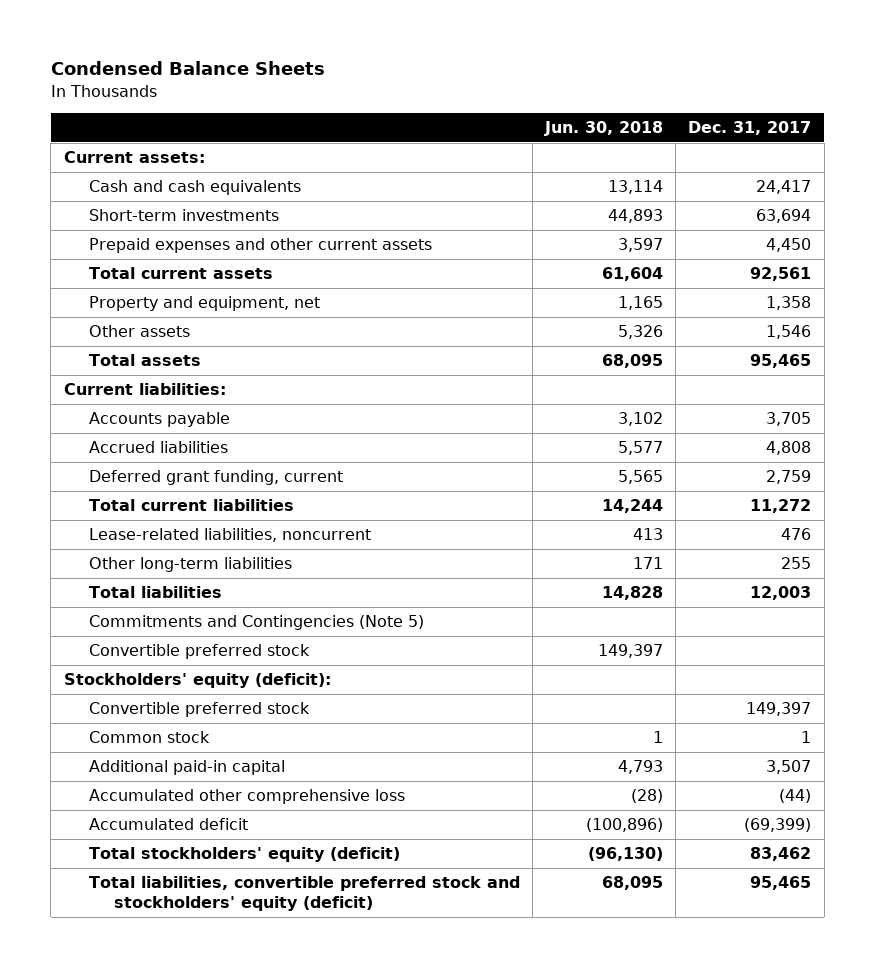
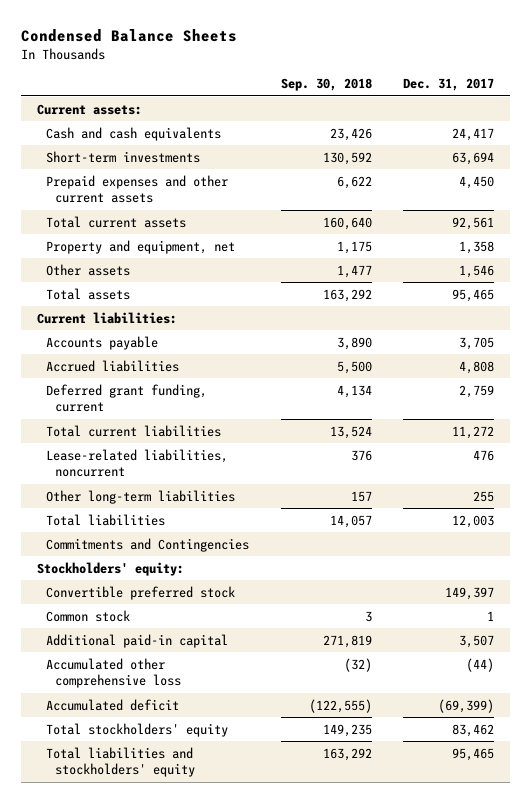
[544,120,664,136] Jun. 30, 2018 -> none
none -> [280,78,372,92] Sep. 30, 2018
[88,644,310,660] Convertible preferred stock -> none
[88,615,424,631] Commitments and Contingencies (Note 5) -> [46,537,250,552] Commitments and Contingencies
[63,673,331,689] Stockholders' equity (deficit): -> [36,561,184,576] Stockholders' equity:
[88,847,400,863] Total stockholders' equity (deficit) -> [46,722,229,737] Total stockholders' equity
[88,876,520,912] Total liabilities, convertible preferred stock and stockholders' equity (deficit) -> [46,746,196,778] Total liabilities and stockholders' equity

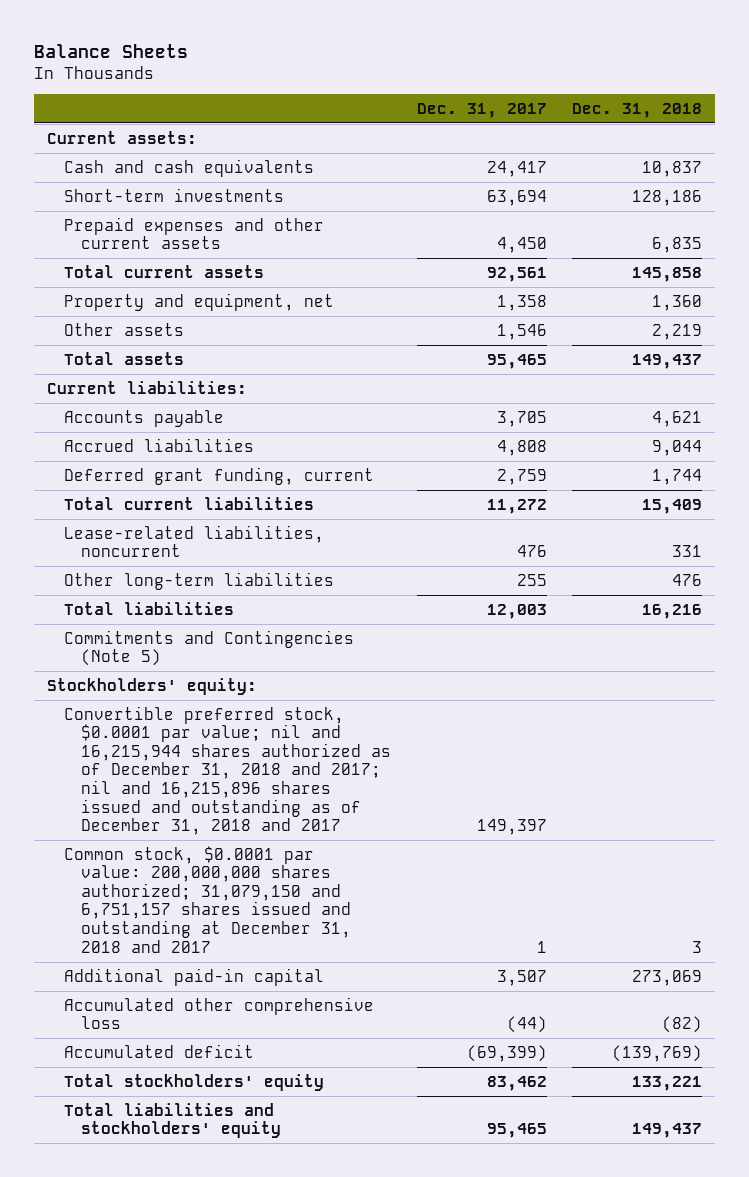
[21,29,238,43] Condensed Balance Sheets -> [34,44,189,59] Balance Sheets
[280,78,372,92] Sep. 30, 2018 -> none
none -> [572,102,703,118] Dec. 31, 2018
[46,537,250,552] Commitments and Contingencies -> [63,629,354,667] Commitments and Contingencies (Note 5)
[46,585,236,600] Convertible preferred stock -> [63,705,391,836] Convertible preferred stock, $0.0001 par value; nil and 16,215,944 shares authorized as of December 31, 2018 and 2017; nil and 16,215,896 shares issued and outstanding as of December 31, 2018 and 2017
[46,609,131,622] Common stock -> [63,845,351,953] Common stock, $0.0001 par value: 200,000,000 shares authorized; 31,079,150 and 6,751,157 shares issued and outstanding at December 31, 2018 and 2017

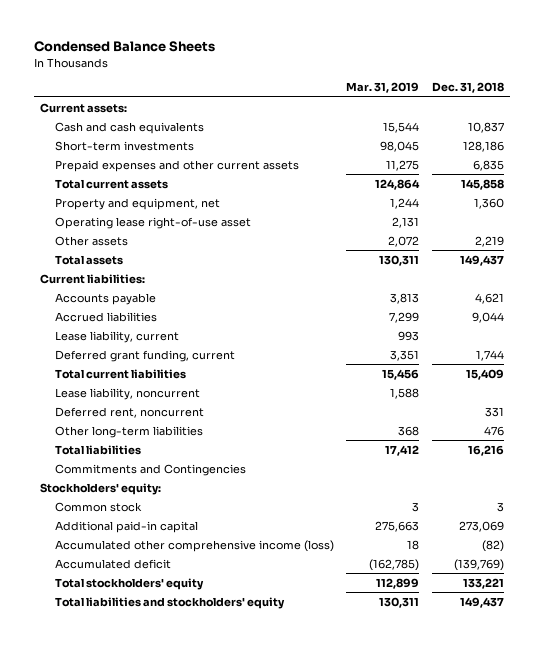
[34,44,189,59] Balance Sheets -> [34,41,216,53] Condensed Balance Sheets
[416,102,547,118] Dec. 31, 2017 -> none
none -> [346,82,420,94] Mar. 31, 2019
none -> [54,216,251,229] Operating lease right-of-use asset
none -> [54,330,179,343] Lease liability, current
none -> [54,387,200,400] Lease liability, noncurrent
[63,524,324,558] Lease-related liabilities, noncurrent -> [54,406,204,418] Deferred rent, noncurrent
[63,629,354,667] Commitments and Contingencies (Note 5) -> [54,463,246,476] Commitments and Contingencies
[63,705,391,836] Convertible preferred stock, $0.0001 par value; nil and 16,215,944 shares authorized as of December 31, 2018 and 2017; nil and 16,215,896 shares issued and outstanding as of December 31, 2018 and 2017 -> none
[63,845,351,953] Common stock, $0.0001 par value: 200,000,000 shares authorized; 31,079,150 and 6,751,157 shares issued and outstanding at December 31, 2018 and 2017 -> [54,501,142,512] Common stock
[63,996,374,1030] Accumulated other comprehensive loss -> [54,539,334,552] Accumulated other comprehensive income (loss)

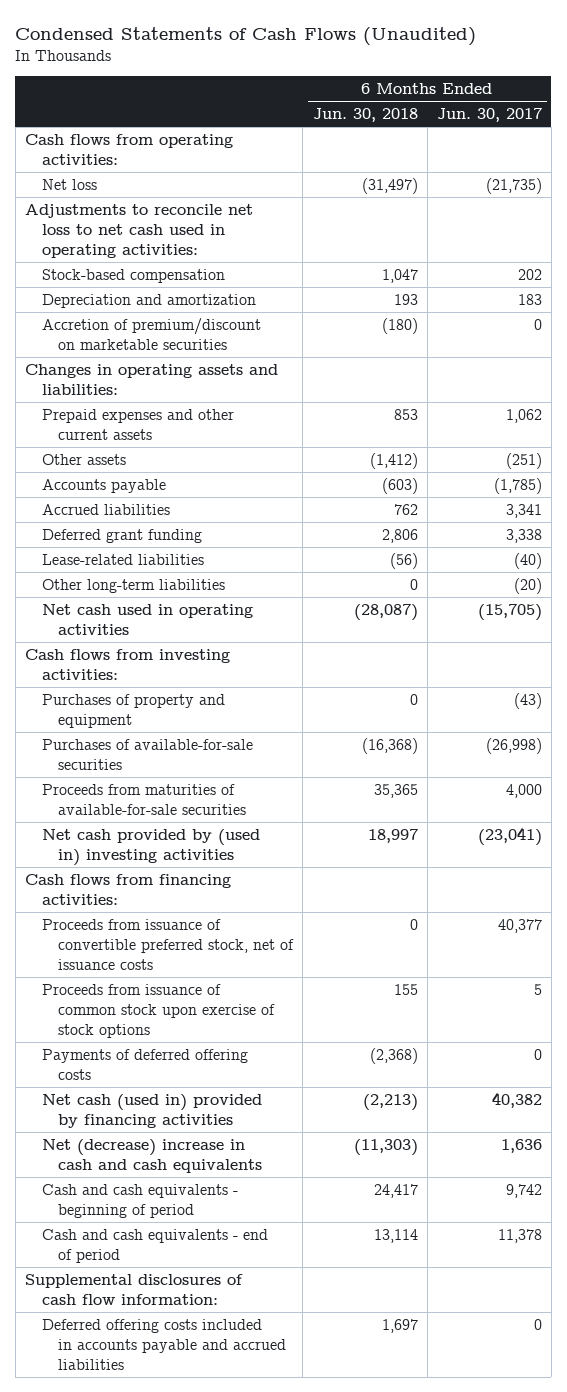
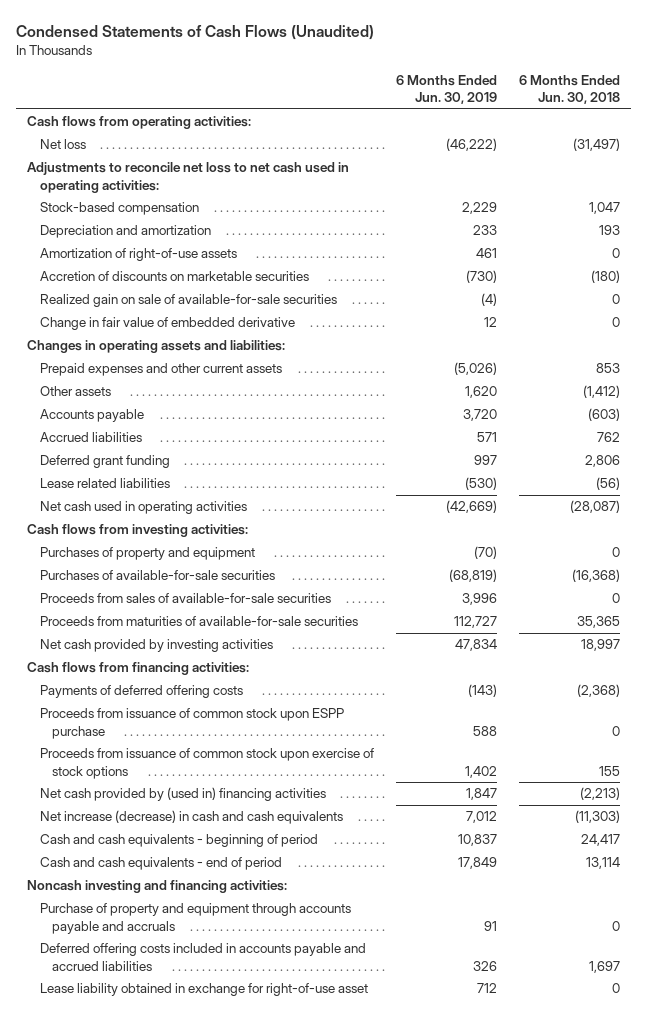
[436,108,542,123] Jun. 30, 2017 -> none
none -> [395,74,497,105] 6 Months Ended Jun. 30, 2019
none -> [39,248,237,262] Amortization of right-of-use assets
[41,317,261,350] Accretion of premium/discount on marketable securities -> [39,271,309,282] Accretion of discounts on marketable securities
none -> [39,294,337,308] Realized gain on sale of available-for-sale securities
none -> [39,317,295,331] Change in fair value of embedded derivative
[41,578,225,593] Other long-term liabilities -> none
[41,553,204,565] Lease-related liabilities -> [39,478,170,489] Lease related liabilities
none -> [39,593,331,604] Proceeds from sales of available-for-sale securities
[41,828,260,866] Net cash provided by (used in) investing activities -> [39,639,273,653] Net cash provided by investing activities
[41,918,295,971] Proceeds from issuance of convertible preferred stock, net of issuance costs -> none
none -> [39,708,344,739] Proceeds from issuance of common stock upon ESPP purchase
[41,983,276,1039] Proceeds from issuance of common stock upon exercise of stock options -> [39,748,374,779] Proceeds from issuance of common stock upon exercise of stock options
[41,1093,262,1128] Net cash (used in) provided by financing activities -> [39,787,326,802] Net cash provided by (used in) financing activities
[41,1138,263,1173] Net (decrease) increase in cash and cash equivalents -> [39,810,343,825] Net increase (decrease) in cash and cash equivalents
[24,1273,243,1305] Supplemental disclosures of cash flow information: -> none
none -> [26,880,287,894] Noncash investing and financing activities:
none -> [39,903,351,934] Purchase of property and equipment through accounts payable and accruals
none -> [39,983,368,997] Lease liability obtained in exchange for right-of-use asset

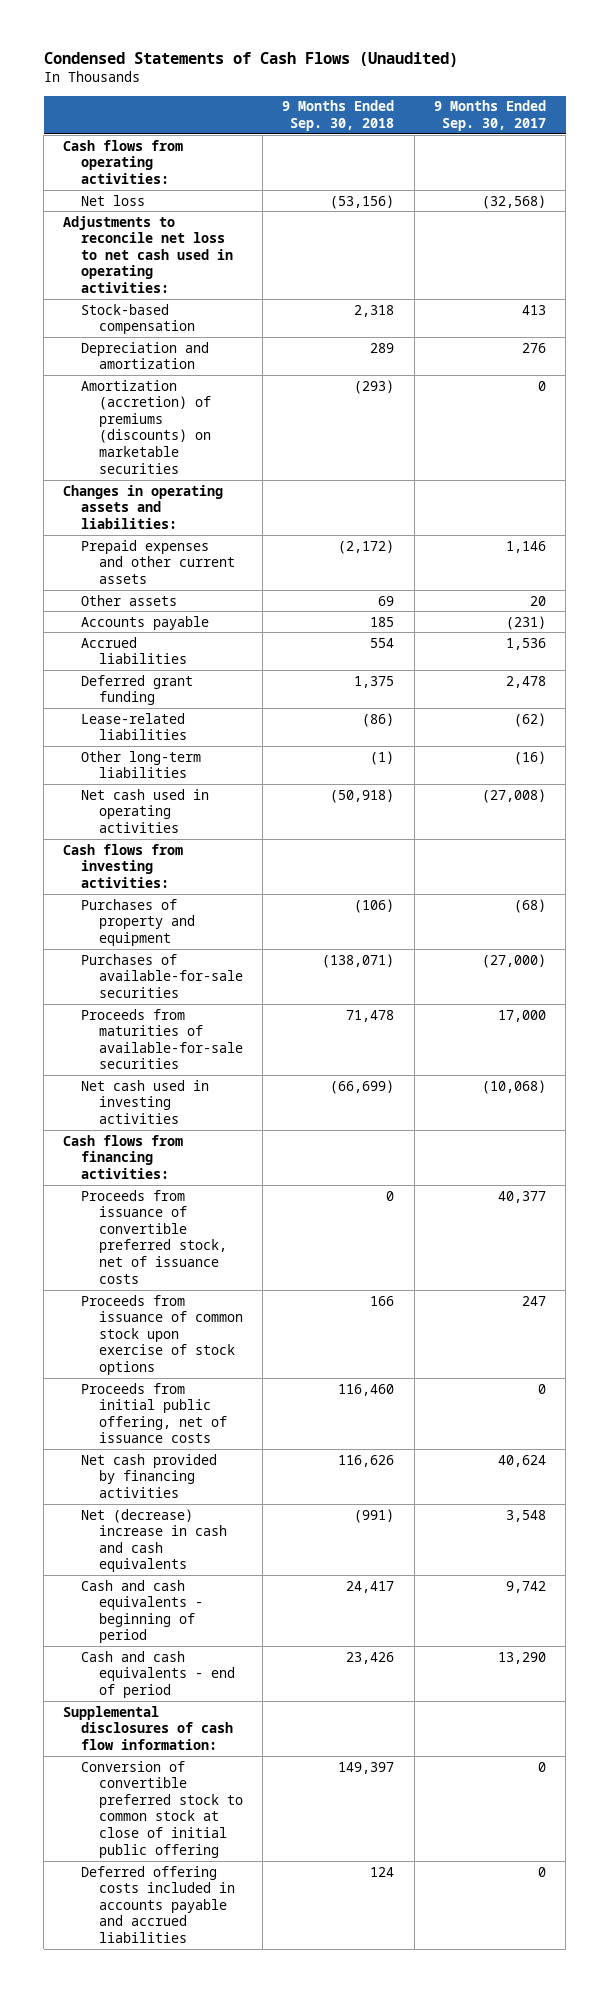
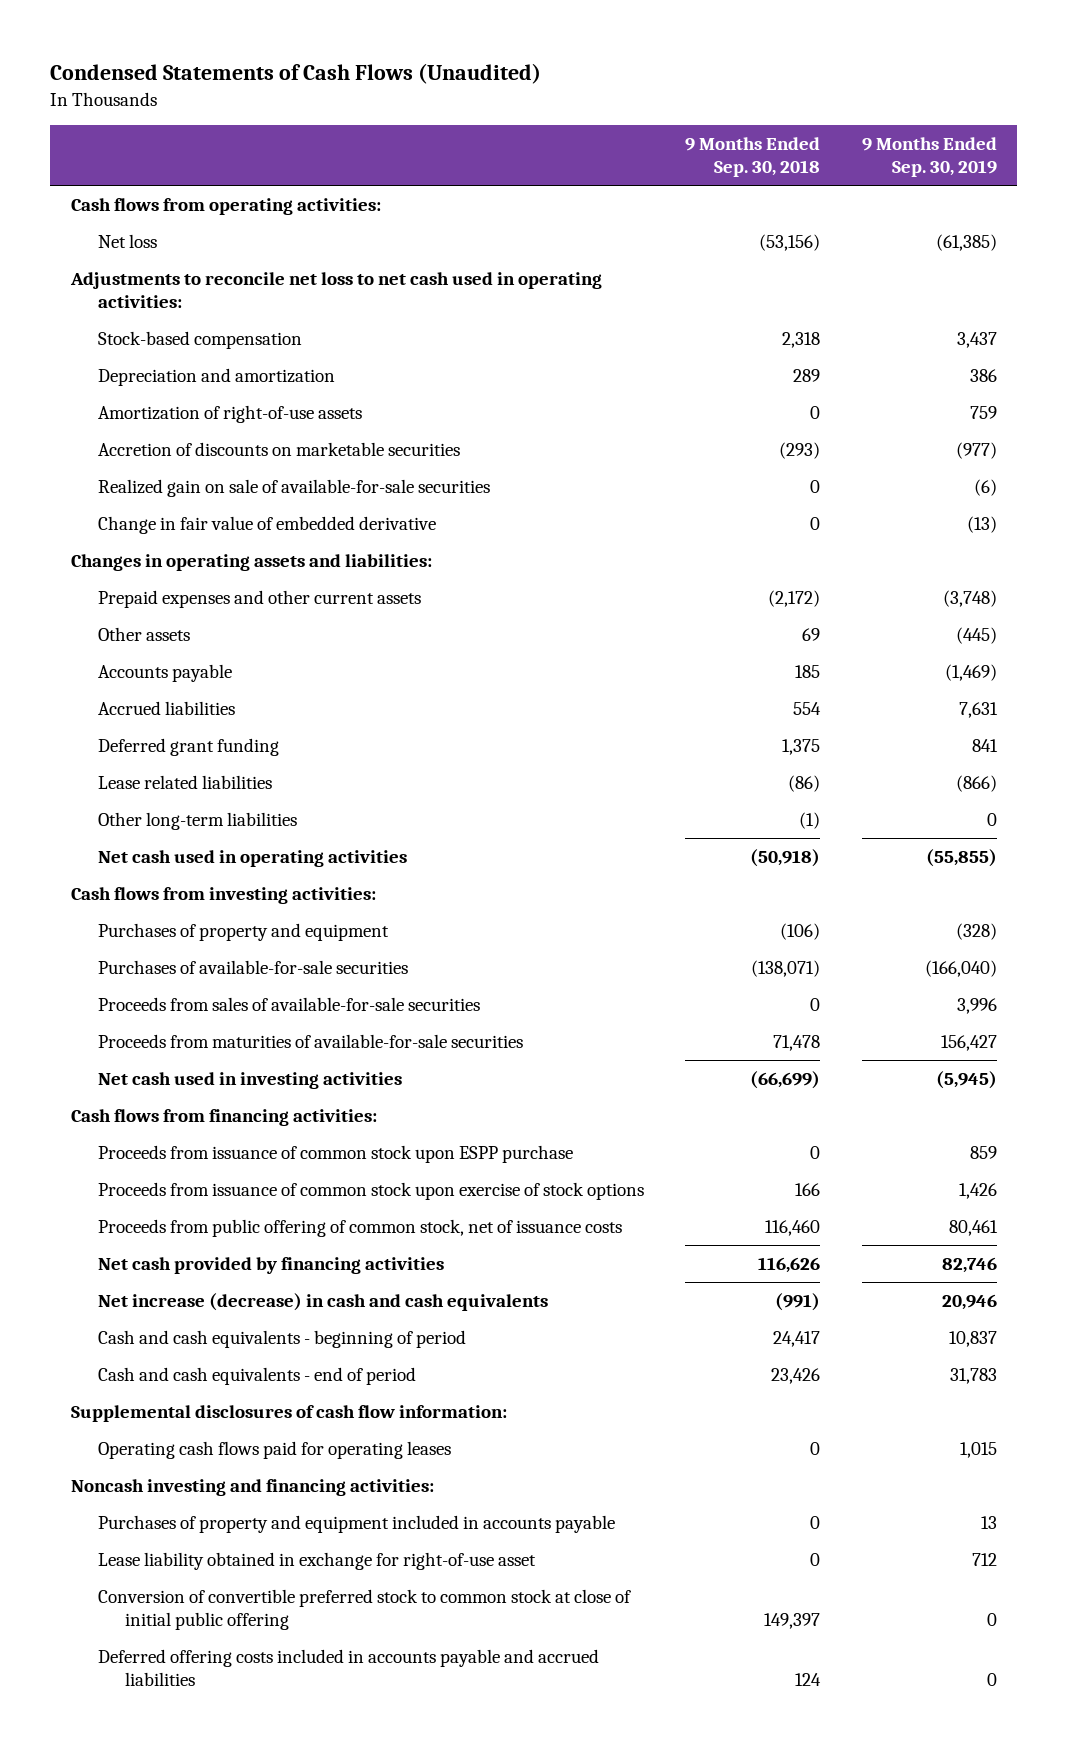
[433,100,546,131] 9 Months Ended Sep. 30, 2017 -> none
none -> [861,137,997,178] 9 Months Ended Sep. 30, 2019
none -> [98,405,363,424] Amortization of right-of-use assets
[81,379,211,474] Amortization (accretion) of premiums (discounts) on marketable securities -> [98,442,461,457] Accretion of discounts on marketable securities
none -> [98,479,491,498] Realized gain on sale of available-for-sale securities
none -> [98,516,437,535] Change in fair value of embedded derivative
[81,712,187,741] Lease-related liabilities -> [98,775,273,790] Lease related liabilities
none -> [98,997,481,1012] Proceeds from sales of available-for-sale securities
[81,1189,227,1284] Proceeds from issuance of convertible preferred stock, net of issuance costs -> none
none -> [98,1145,574,1164] Proceeds from issuance of common stock upon ESPP purchase
[81,1382,227,1444] Proceeds from initial public offering, net of issuance costs -> [98,1219,623,1238] Proceeds from public offering of common stock, net of issuance costs
[81,1508,227,1573] Net (decrease) increase in cash and cash equivalents -> [98,1293,549,1312] Net increase (decrease) in cash and cash equivalents
none -> [98,1441,452,1460] Operating cash flows paid for operating leases
none -> [70,1479,434,1497] Noncash investing and financing activities:
none -> [98,1515,616,1534] Purchases of property and equipment included in accounts payable
none -> [98,1552,537,1571] Lease liability obtained in exchange for right-of-use asset

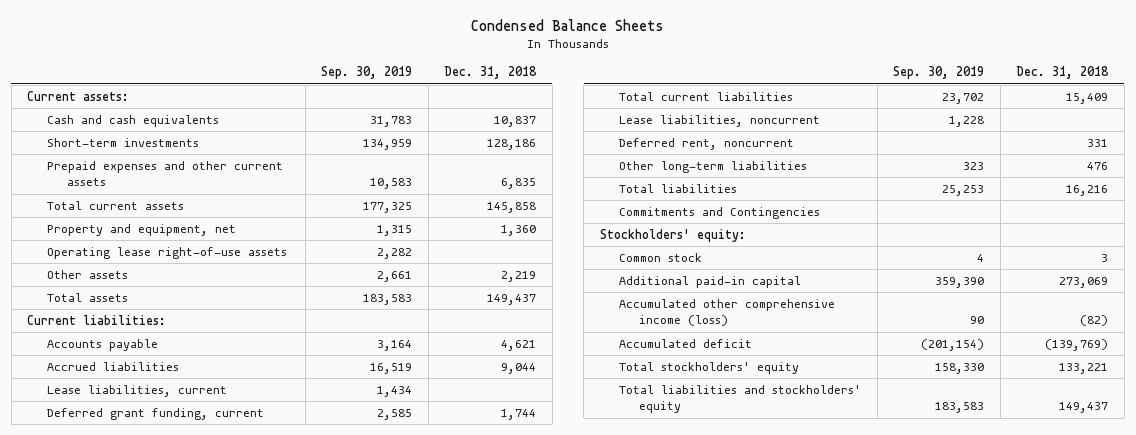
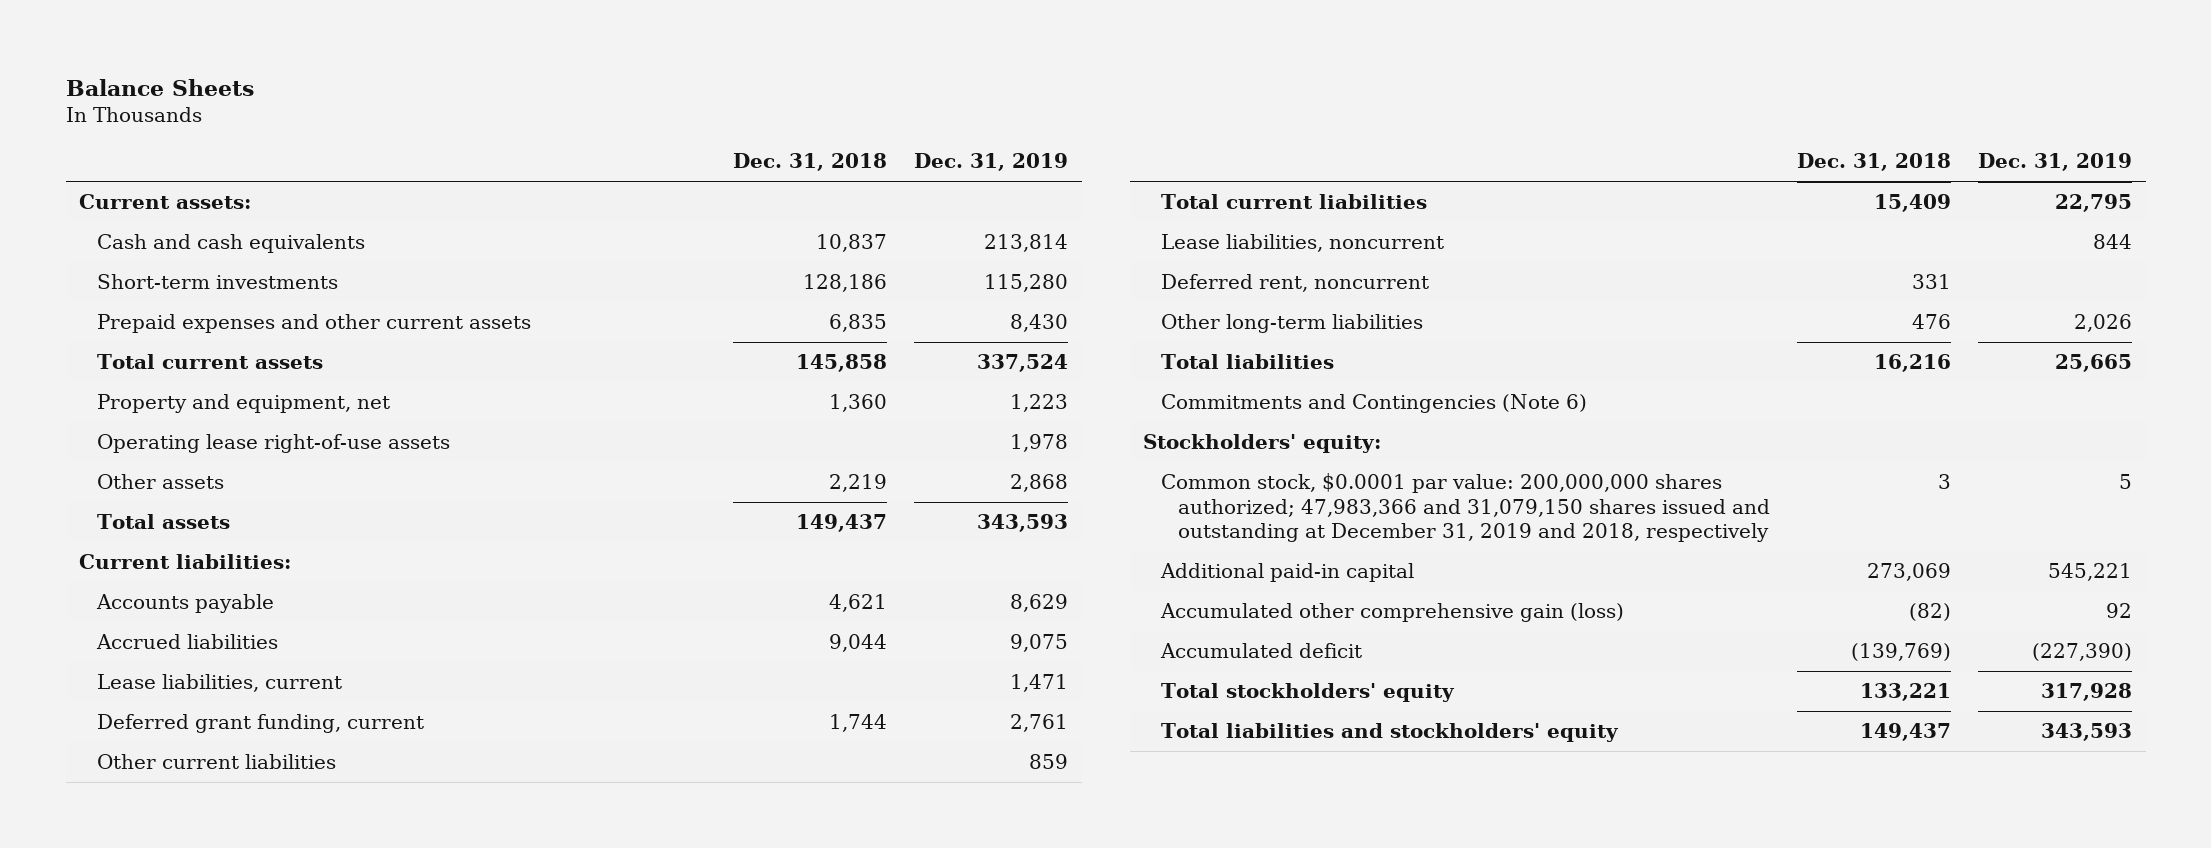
[470,18,664,31] Condensed Balance Sheets -> [65,78,254,96] Balance Sheets
[321,66,413,80] Sep. 30, 2019 -> none
none -> [914,153,1069,172] Dec. 31, 2019
none -> [96,753,336,769] Other current liabilities
[619,207,821,220] Commitments and Contingencies -> [1160,393,1587,413] Commitments and Contingencies (Note 6)
[619,253,703,263] Common stock -> [1160,472,1771,543] Common stock, $0.0001 par value: 200,000,000 shares authorized; 47,983,366 and 31,079,150 shares issued and outstanding at December 31, 2019 and 2018, respectively
[619,299,836,327] Accumulated other comprehensive income (loss) -> [1159,602,1624,622] Accumulated other comprehensive gain (loss)

